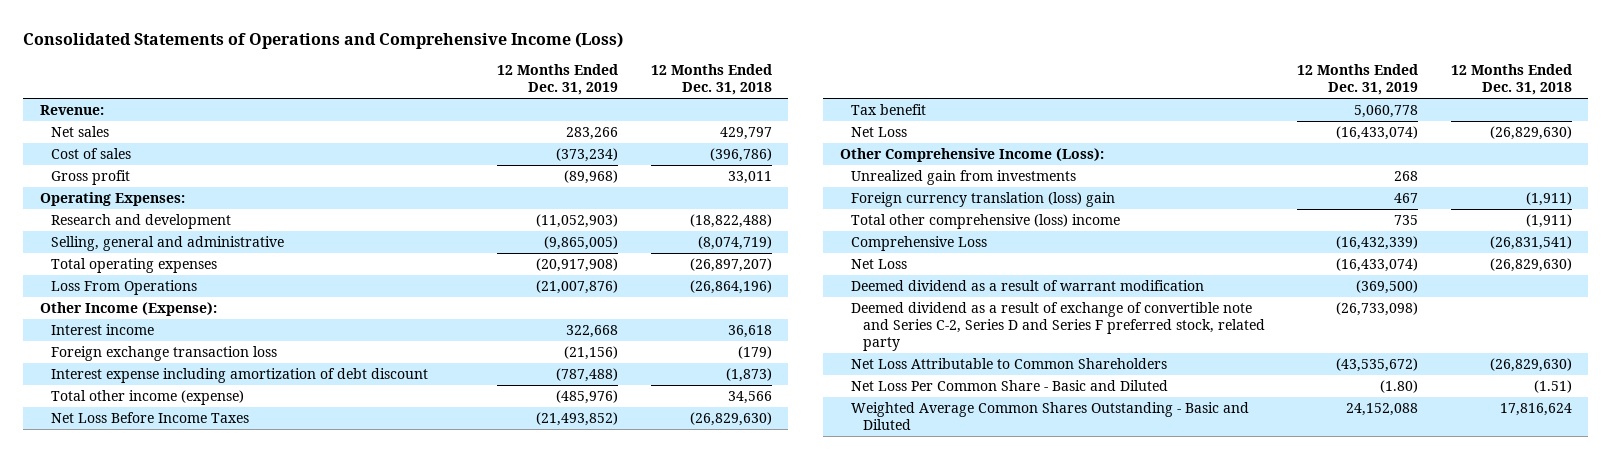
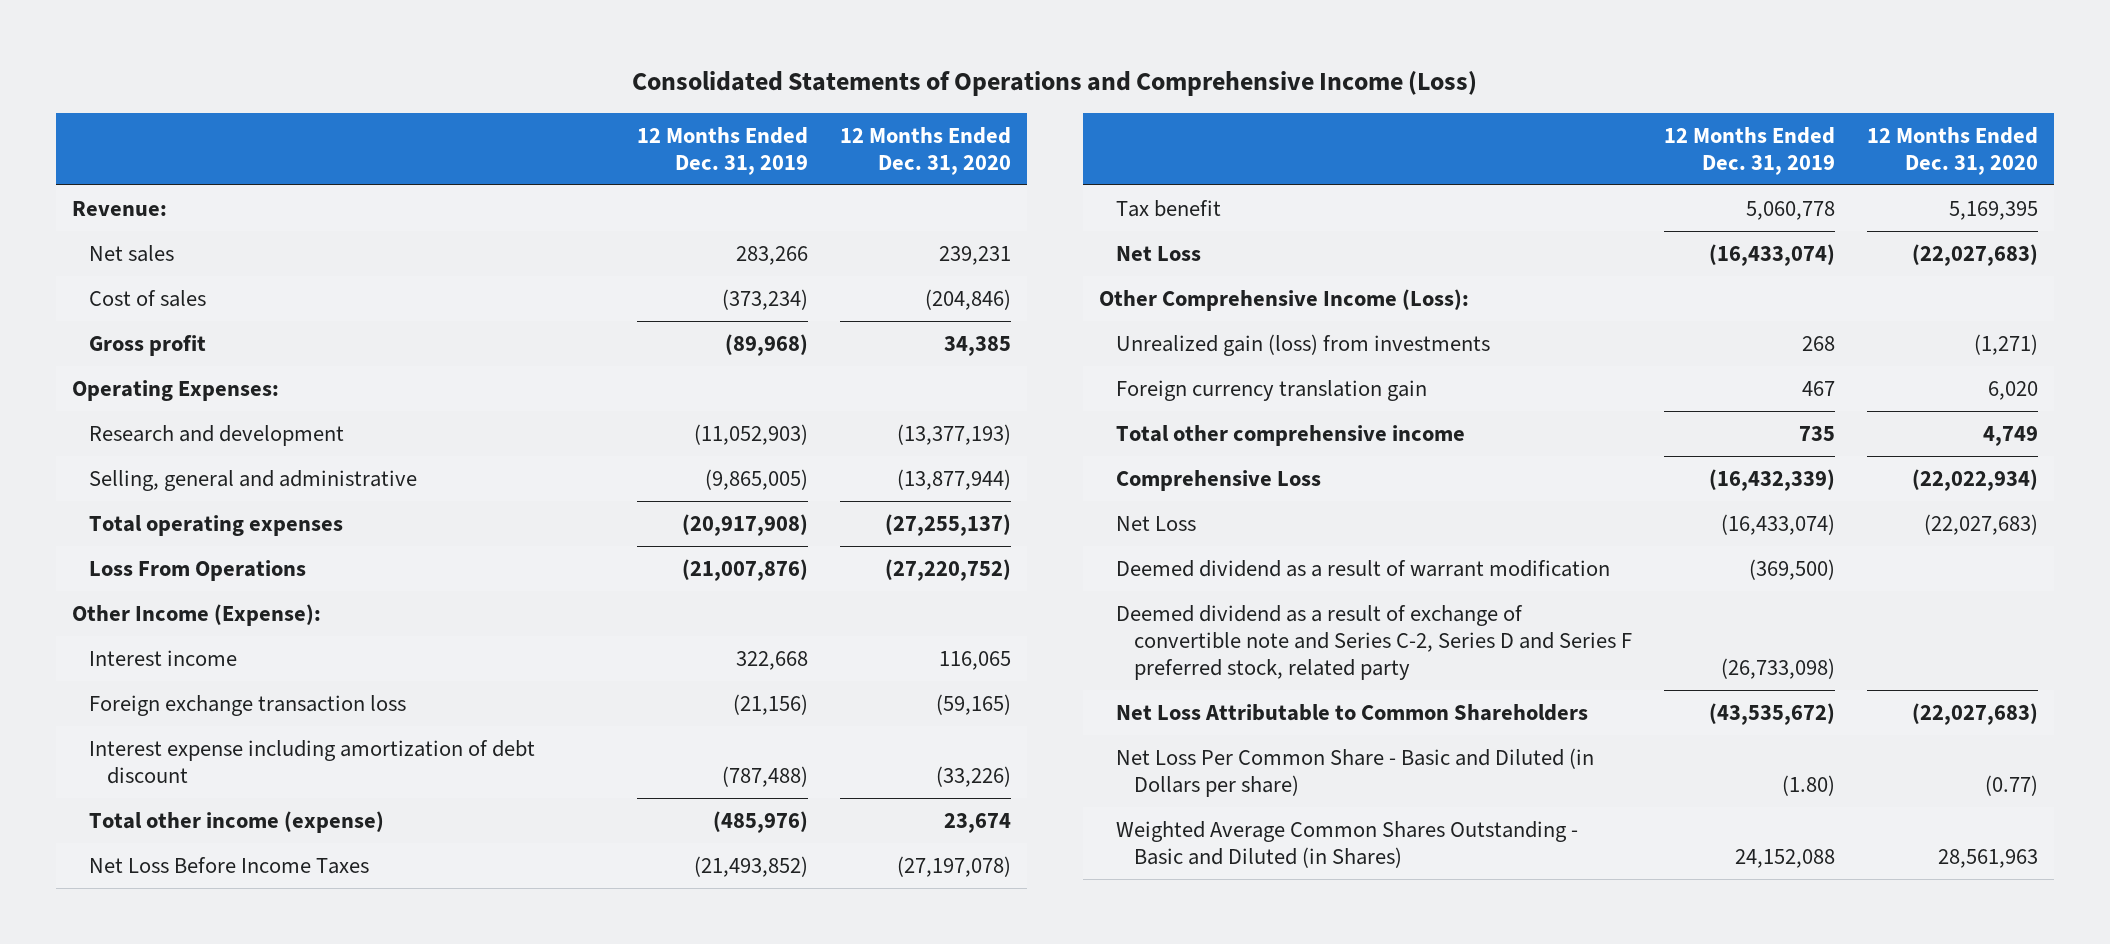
[650,64,772,96] 12 Months Ended Dec. 31, 2018 -> none
none -> [839,126,1011,175] 12 Months Ended Dec. 31, 2020
[851,170,1077,186] Unrealized gain from investments -> [1116,333,1491,356] Unrealized gain (loss) from investments
[851,192,1116,208] Foreign currency translation (loss) gain -> [1116,379,1428,401] Foreign currency translation gain
[851,214,1121,230] Total other comprehensive (loss) income -> [1116,424,1466,446] Total other comprehensive income
[851,380,1169,392] Net Loss Per Common Share - Basic and Diluted -> [1116,747,1595,797] Net Loss Per Common Share - Basic and Diluted (in Dollars per share)
[851,402,1250,431] Weighted Average Common Shares Outstanding - Basic and Diluted -> [1116,820,1579,868] Weighted Average Common Shares Outstanding - Basic and Diluted (in Shares)

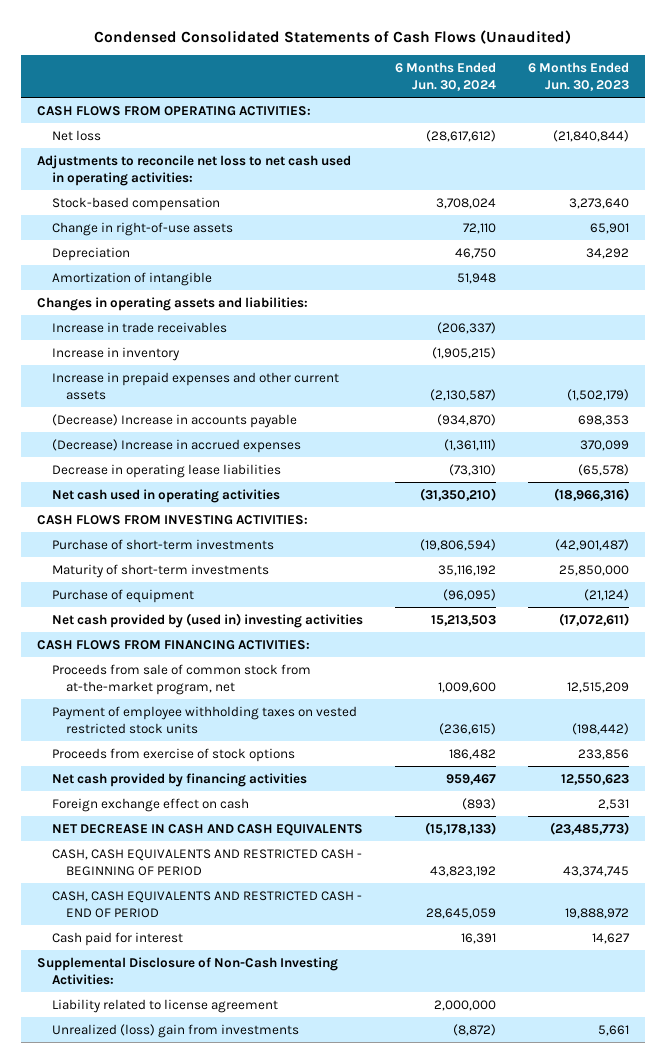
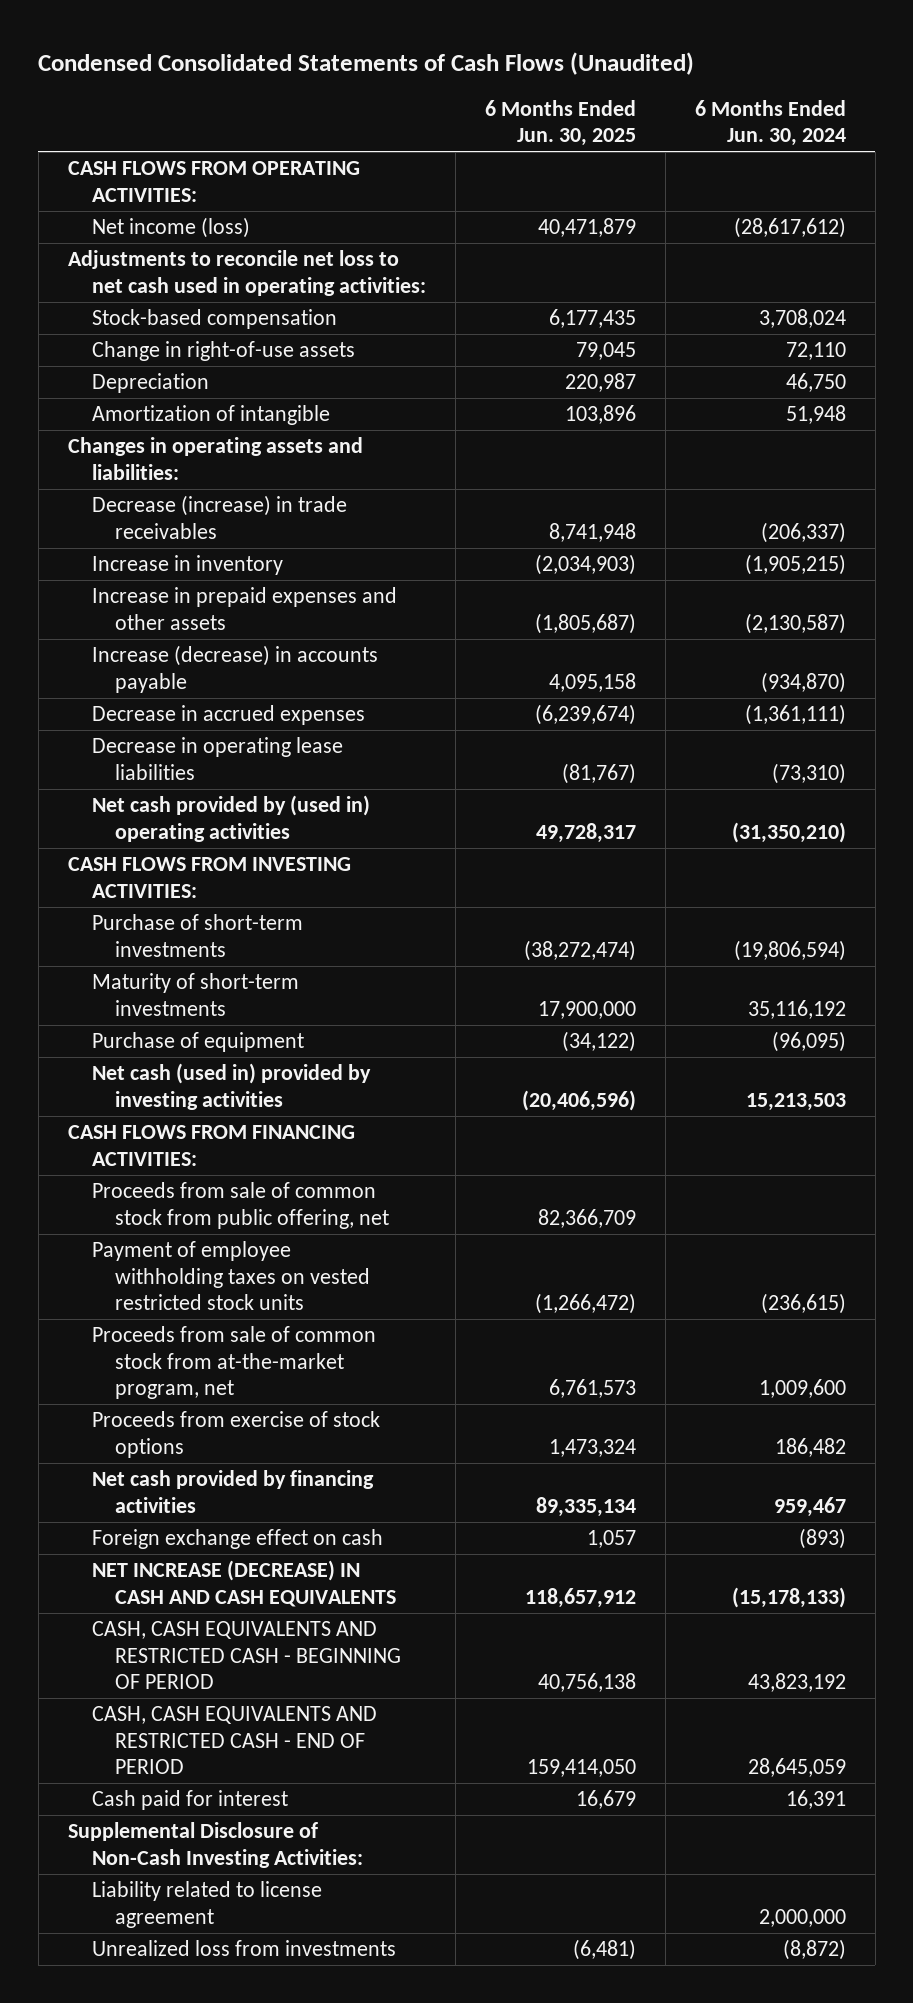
[528,61,630,91] 6 Months Ended Jun. 30, 2023 -> none
none -> [484,99,636,147] 6 Months Ended Jun. 30, 2025
[51,129,101,141] Net loss -> [91,217,250,239] Net income (loss)
[51,321,227,333] Increase in trade receivables -> [91,495,347,539] Decrease (increase) in trade receivables
[51,371,339,400] Increase in prepaid expenses and other current assets -> [91,587,397,630] Increase in prepaid expenses and other assets
[51,413,297,428] (Decrease) Increase in accounts payable -> [91,645,378,693] Increase (decrease) in accounts payable
[51,438,301,453] (Decrease) Increase in accrued expenses -> [91,705,365,726] Decrease in accrued expenses
[51,488,280,503] Net cash used in operating activities -> [91,795,370,842] Net cash provided by (used in) operating activities
[51,612,363,628] Net cash provided by (used in) investing activities -> [91,1063,371,1110] Net cash (used in) provided by investing activities
none -> [91,1182,390,1229] Proceeds from sale of common stock from public offering, net
[51,663,311,695] Proceeds from sale of common stock from at-the-market program, net -> [91,1326,376,1400] Proceeds from sale of common stock from at-the-market program, net
[51,823,363,836] NET DECREASE IN CASH AND CASH EQUIVALENTS -> [91,1560,397,1607] NET INCREASE (DECREASE) IN CASH AND CASH EQUIVALENTS
[51,1023,299,1038] Unrealized (loss) gain from investments -> [91,1940,396,1957] Unrealized loss from investments

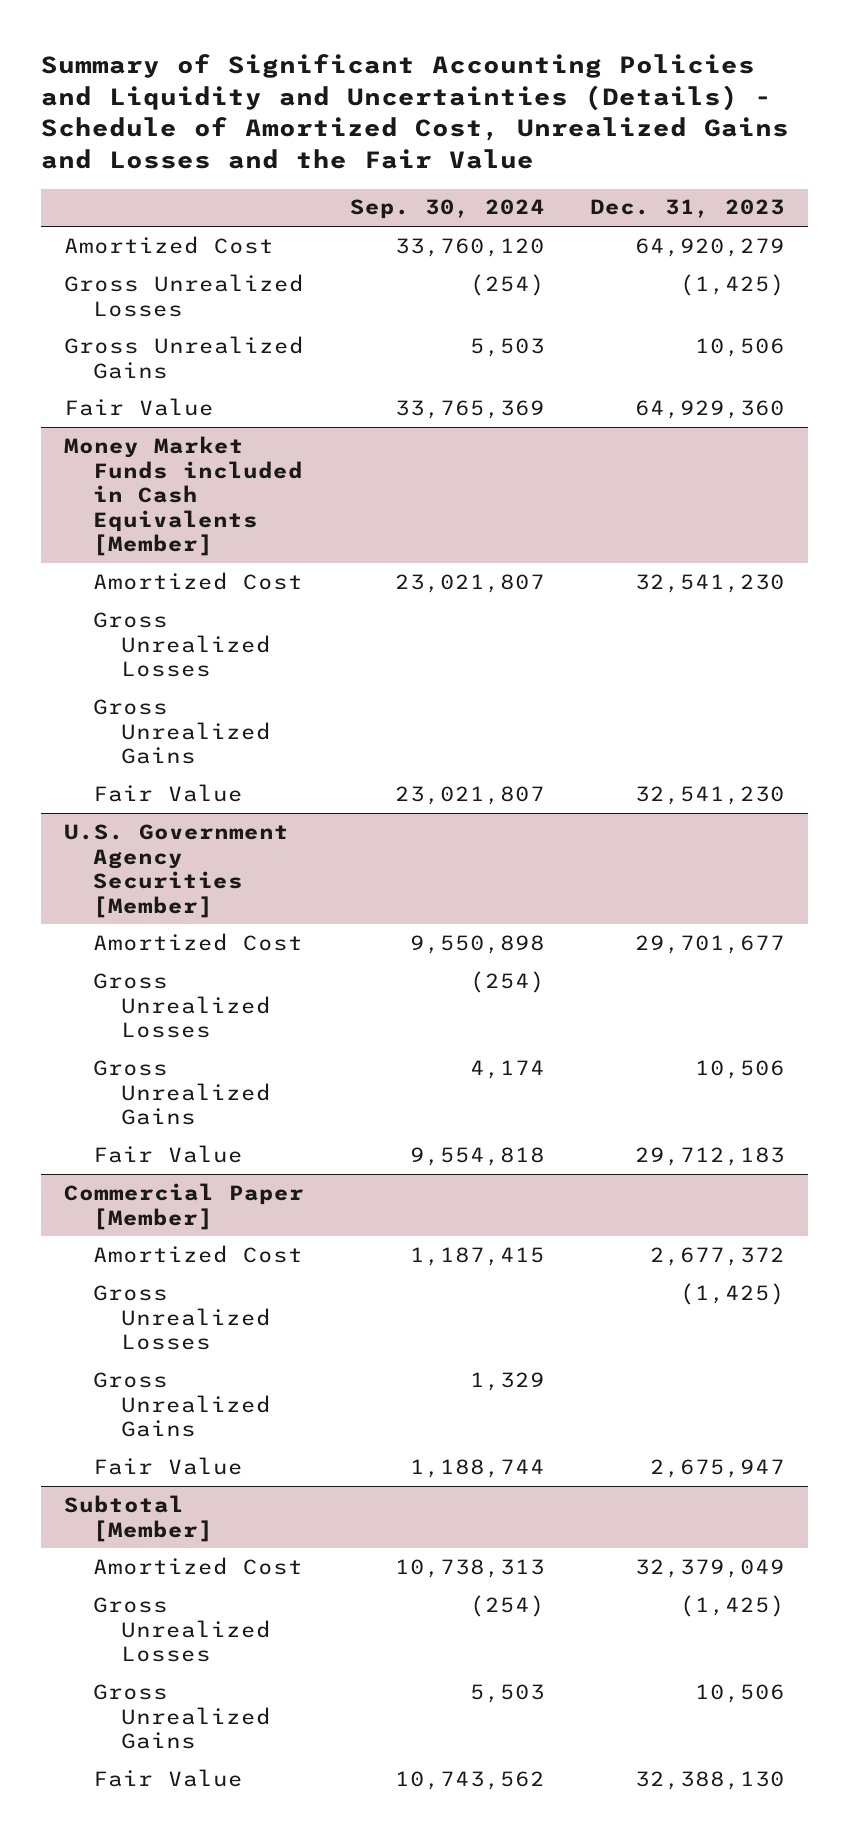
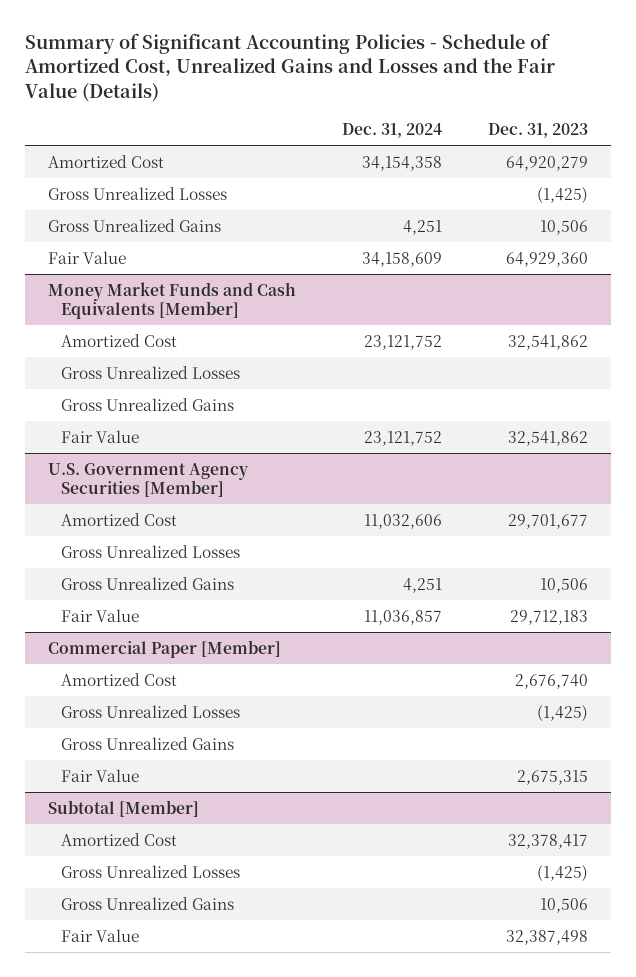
[41,53,790,170] Summary of Significant Accounting Policies and Liquidity and Uncertainties (Details) - Schedule of Amortized Cost, Unrealized Gains and Losses and the Fair Value -> [24,32,555,102] Summary of Significant Accounting Policies - Schedule of Amortized Cost, Unrealized Gains and Losses and the Fair Value (Details)
[349,199,545,220] Sep. 30, 2024 -> none
none -> [341,123,442,139] Dec. 31, 2024
[63,435,303,557] Money Market Funds included in Cash Equivalents [Member] -> [47,281,296,319] Money Market Funds and Cash Equivalents [Member]
[635,573,786,593] 32,541,230 -> [508,334,589,350] 32,541,862
[635,785,786,805] 32,541,230 -> [508,430,589,446] 32,541,862
[650,1246,786,1266] 2,677,372 -> [515,673,589,689] 2,676,740
[650,1458,786,1478] 2,675,947 -> [517,769,589,785] 2,675,315
[635,1558,786,1578] 32,379,049 -> [508,833,589,849] 32,378,417
[635,1770,786,1790] 32,388,130 -> [506,929,589,945] 32,387,498

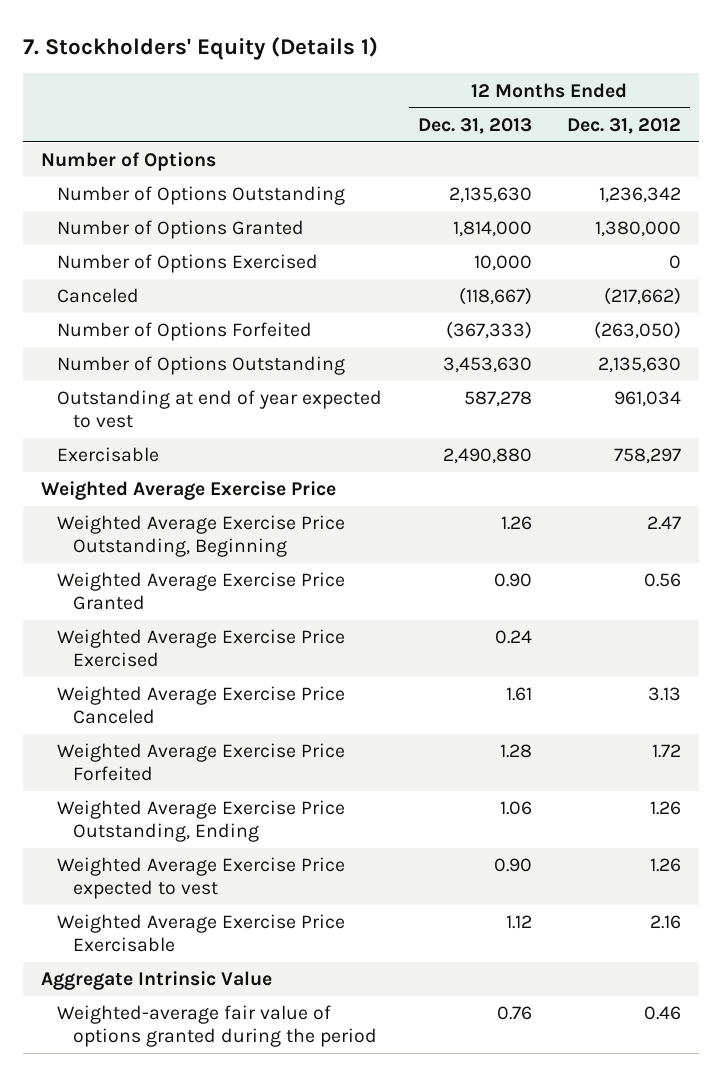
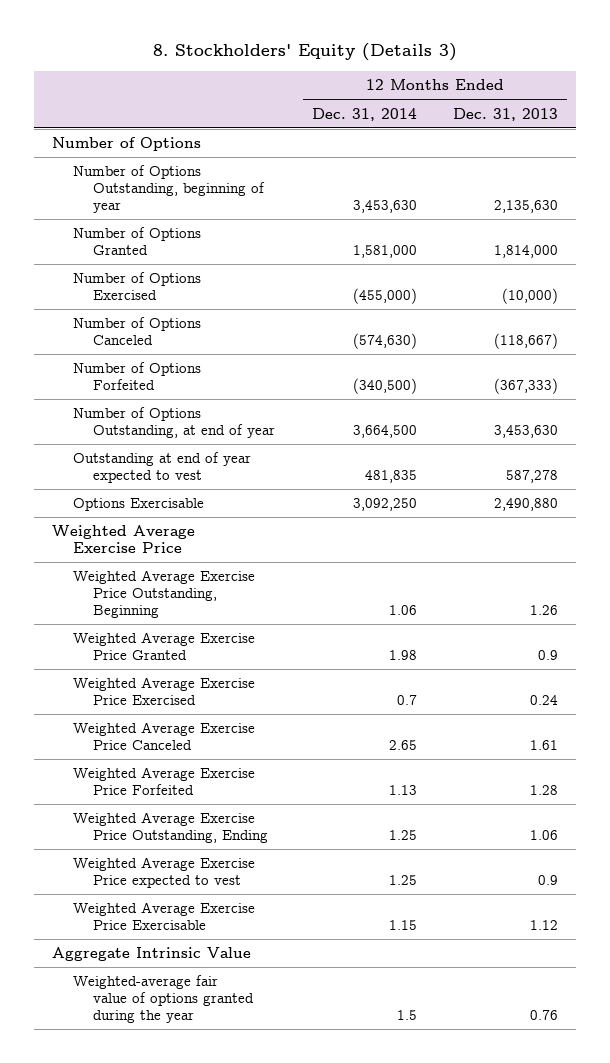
[23,36,379,60] 7. Stockholders' Equity (Details 1) -> [152,43,457,62] 8. Stockholders' Equity (Details 3)
[567,117,682,134] Dec. 31, 2012 -> none
none -> [311,107,417,121] Dec. 31, 2014
[57,186,346,206] Number of Options Outstanding -> [72,165,266,213] Number of Options Outstanding, beginning of year
[473,255,532,272] 10,000 -> [502,288,559,305] (10,000)
[57,288,140,304] Canceled -> [72,317,201,346] Number of Options Canceled
[57,356,346,376] Number of Options Outstanding -> [72,407,276,439] Number of Options Outstanding, at end of year
[57,447,160,463] Exercisable -> [72,498,204,512] Options Exercisable
[493,573,532,588] 0.90 -> [538,650,559,661] 0.9
[493,858,532,873] 0.90 -> [538,875,559,886] 0.9
[57,1005,378,1048] Weighted-average fair value of options granted during the period -> [72,975,255,1023] Weighted-average fair value of options granted during the year

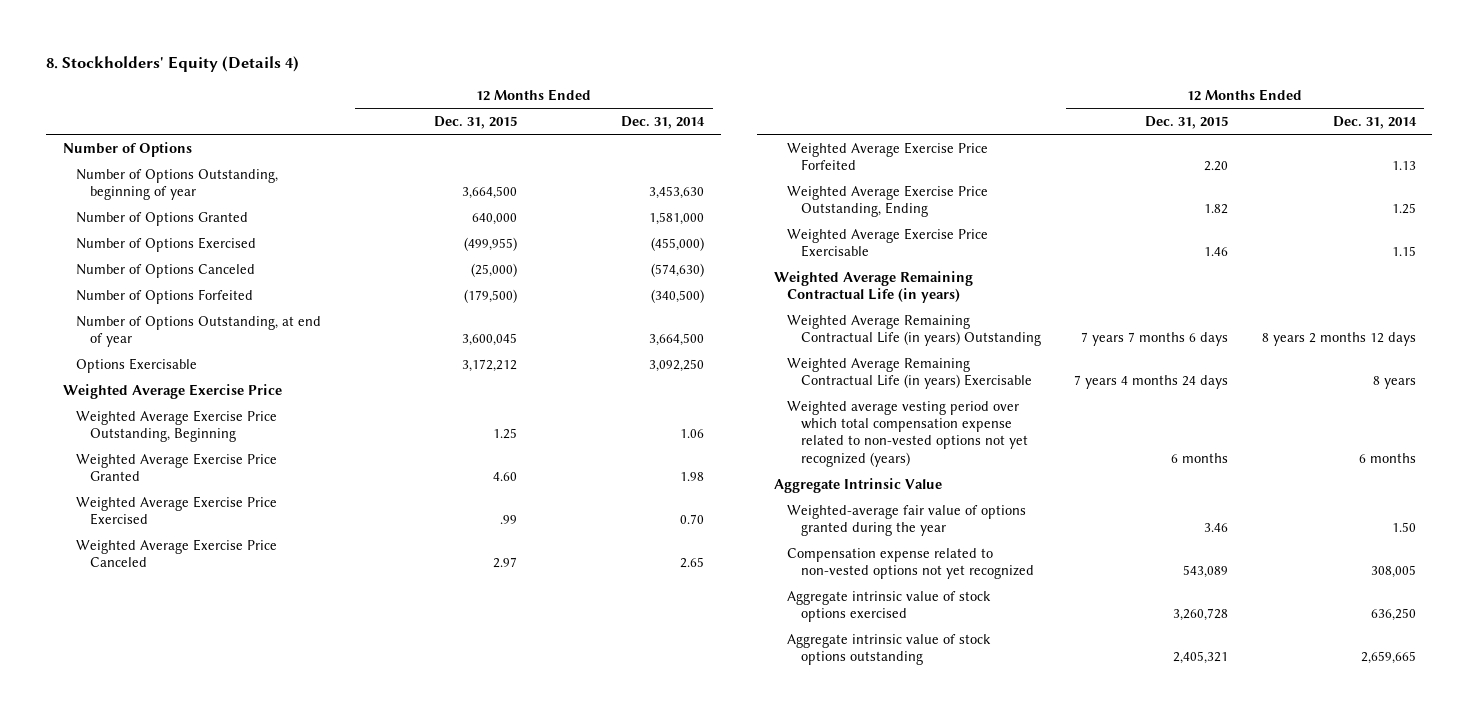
[152,43,457,62] 8. Stockholders' Equity (Details 3) -> [45,56,299,73] 8. Stockholders' Equity (Details 4)
[453,107,559,121] Dec. 31, 2013 -> none
none -> [434,116,518,130] Dec. 31, 2015
[72,452,251,484] Outstanding at end of year expected to vest -> none
[396,695,417,706] 0.7 -> [680,513,705,524] 0.70
[72,857,255,889] Weighted Average Exercise Price expected to vest -> none
none -> [773,270,973,303] Weighted Average Remaining Contractual Life (in years)
none -> [787,314,1042,346] Weighted Average Remaining Contractual Life (in years) Outstanding
none -> [787,357,1033,389] Weighted Average Remaining Contractual Life (in years) Exercisable
none -> [787,400,1029,467] Weighted average vesting period over which total compensation expense related to non-vested options not yet recognized (years)
[396,1009,417,1020] 1.5 -> [1391,521,1416,532] 1.50
none -> [787,547,1035,579] Compensation expense related to non-vested options not yet recognized
none -> [787,590,992,622] Aggregate intrinsic value of stock options exercised
none -> [787,633,992,665] Aggregate intrinsic value of stock options outstanding

